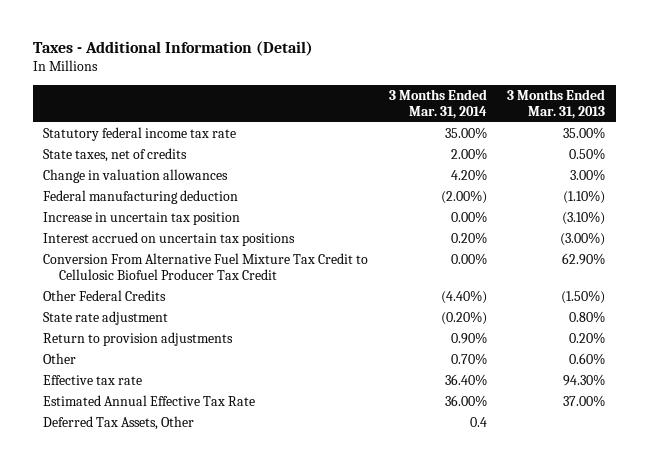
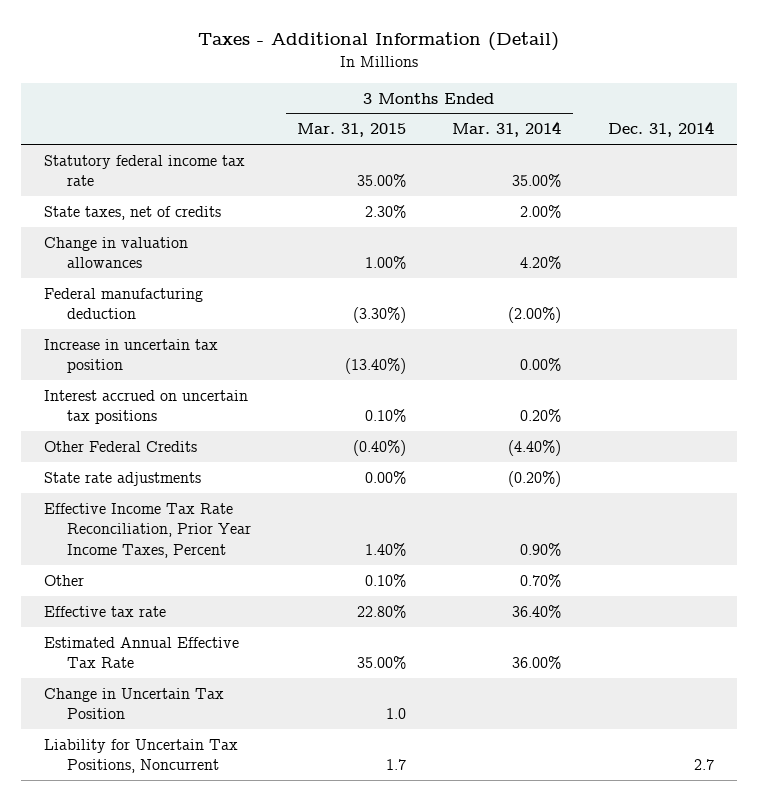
[507,88,606,119] 3 Months Ended Mar. 31, 2013 -> none
none -> [297,123,407,138] Mar. 31, 2015
none -> [607,121,714,138] Dec. 31, 2014
[42,253,368,281] Conversion From Alternative Fuel Mixture Tax Credit to Cellulosic Biofuel Producer Tax Credit -> none
[42,311,168,326] State rate adjustment -> [44,471,202,486] State rate adjustments
[42,332,233,347] Return to provision adjustments -> [44,502,251,558] Effective Income Tax Rate Reconciliation, Prior Year Income Taxes, Percent
[42,416,194,431] Deferred Tax Assets, Other -> none
none -> [44,687,225,720] Change in Uncertain Tax Position
none -> [44,738,239,774] Liability for Uncertain Tax Positions, Noncurrent

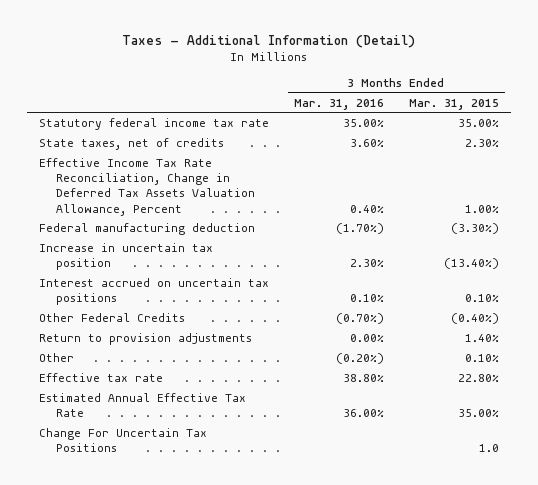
[452,121,562,138] Mar. 31, 2014 -> none
[607,121,714,138] Dec. 31, 2014 -> none
none -> [293,98,384,110] Mar. 31, 2016
[44,236,189,269] Change in valuation allowances -> [39,157,256,216] Effective Income Tax Rate Reconciliation, Change in Deferred Tax Assets Valuation Allowance, Percent
[44,471,202,486] State rate adjustments -> none
[44,502,251,558] Effective Income Tax Rate Reconciliation, Prior Year Income Taxes, Percent -> none
none -> [39,332,253,345] Return to provision adjustments
[44,738,239,774] Liability for Uncertain Tax Positions, Noncurrent -> none
[44,687,225,720] Change in Uncertain Tax Position -> [39,427,208,453] Change For Uncertain Tax Positions

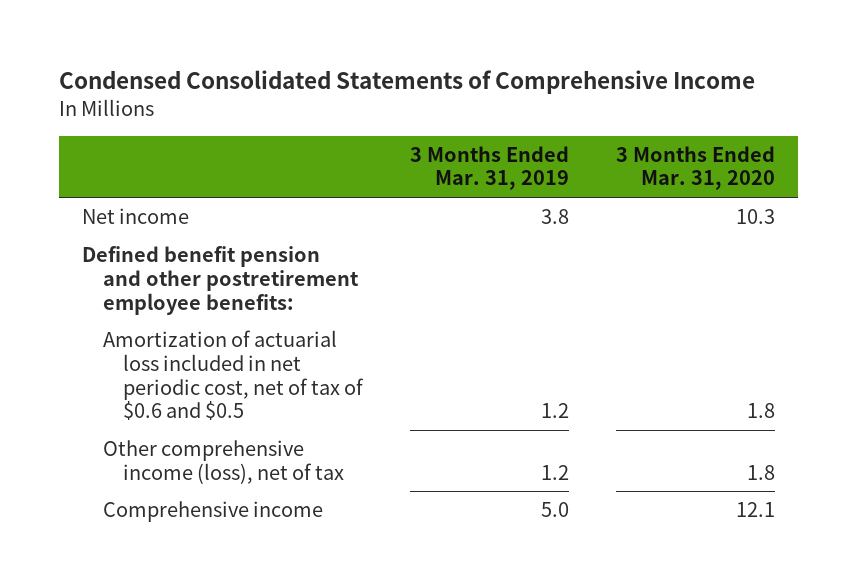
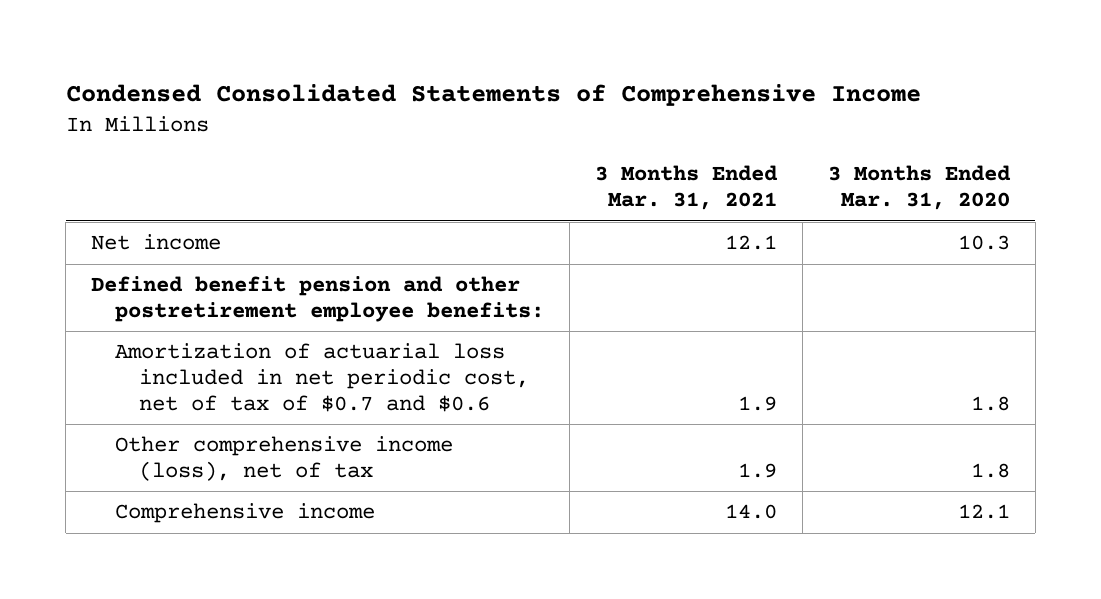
[410,145,570,191] 3 Months Ended Mar. 31, 2019 -> none
none -> [594,165,778,211] 3 Months Ended Mar. 31, 2021
[102,330,365,421] Amortization of actuarial loss included in net periodic cost, net of tax of $0.6 and $0.5 -> [114,343,529,413] Amortization of actuarial loss included in net periodic cost, net of tax of $0.7 and $0.6

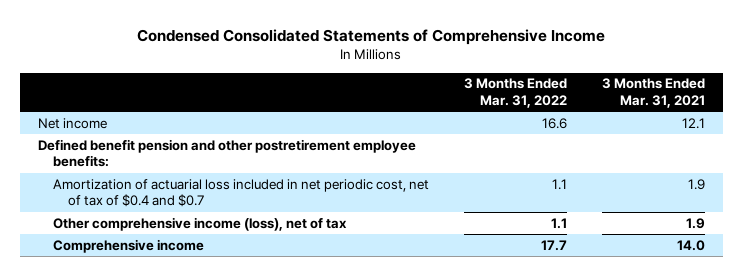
[827,165,1011,211] 3 Months Ended Mar. 31, 2020 -> none
none -> [464,78,568,109] 3 Months Ended Mar. 31, 2022
[114,343,529,413] Amortization of actuarial loss included in net periodic cost, net of tax of $0.7 and $0.6 -> [52,178,429,208] Amortization of actuarial loss included in net periodic cost, net of tax of $0.4 and $0.7

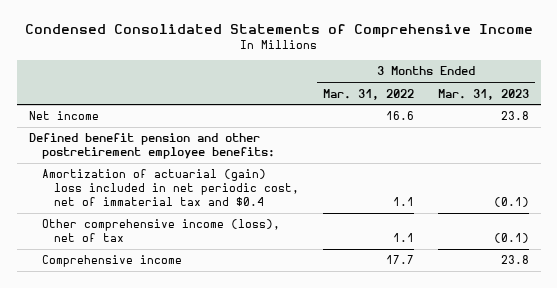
[602,78,706,109] 3 Months Ended Mar. 31, 2021 -> none
none -> [437,88,529,100] Mar. 31, 2023
[52,178,429,208] Amortization of actuarial loss included in net periodic cost, net of tax of $0.4 and $0.7 -> [41,169,300,207] Amortization of actuarial (gain) loss included in net periodic cost, net of immaterial tax and $0.4

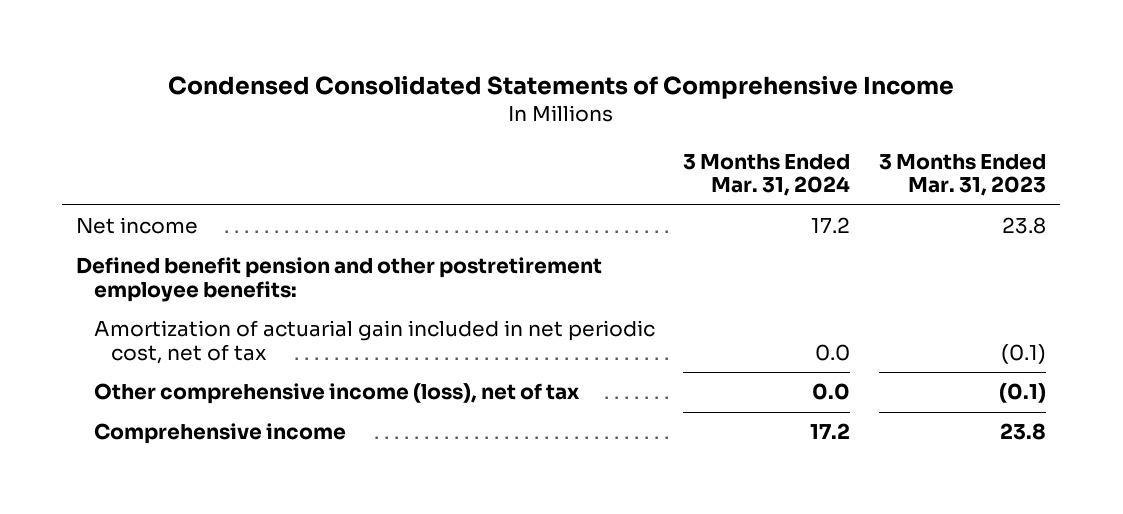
[323,88,415,100] Mar. 31, 2022 -> none
none -> [683,153,851,197] 3 Months Ended Mar. 31, 2024
[41,169,300,207] Amortization of actuarial (gain) loss included in net periodic cost, net of immaterial tax and $0.4 -> [93,320,655,364] Amortization of actuarial gain included in net periodic cost, net of tax

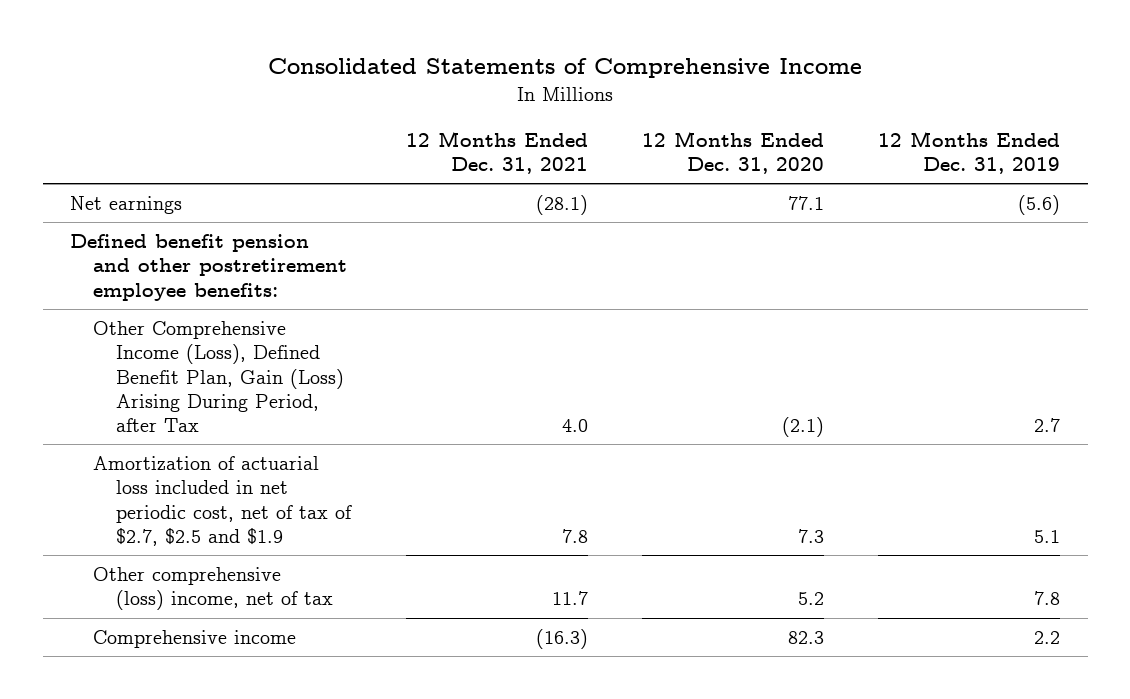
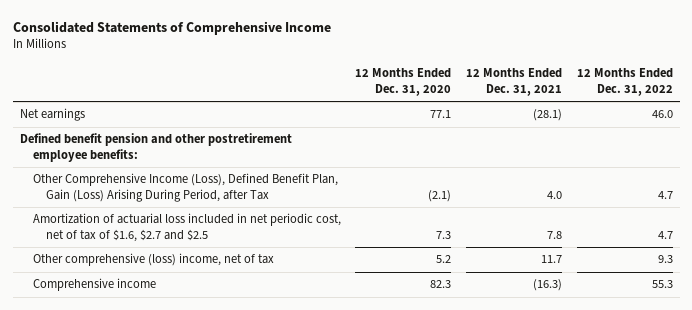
[878,130,1061,175] 12 Months Ended Dec. 31, 2019 -> none
none -> [576,68,673,96] 12 Months Ended Dec. 31, 2022
[93,456,353,546] Amortization of actuarial loss included in net periodic cost, net of tax of $2.7, $2.5 and $1.9 -> [32,213,341,243] Amortization of actuarial loss included in net periodic cost, net of tax of $1.6, $2.7 and $2.5

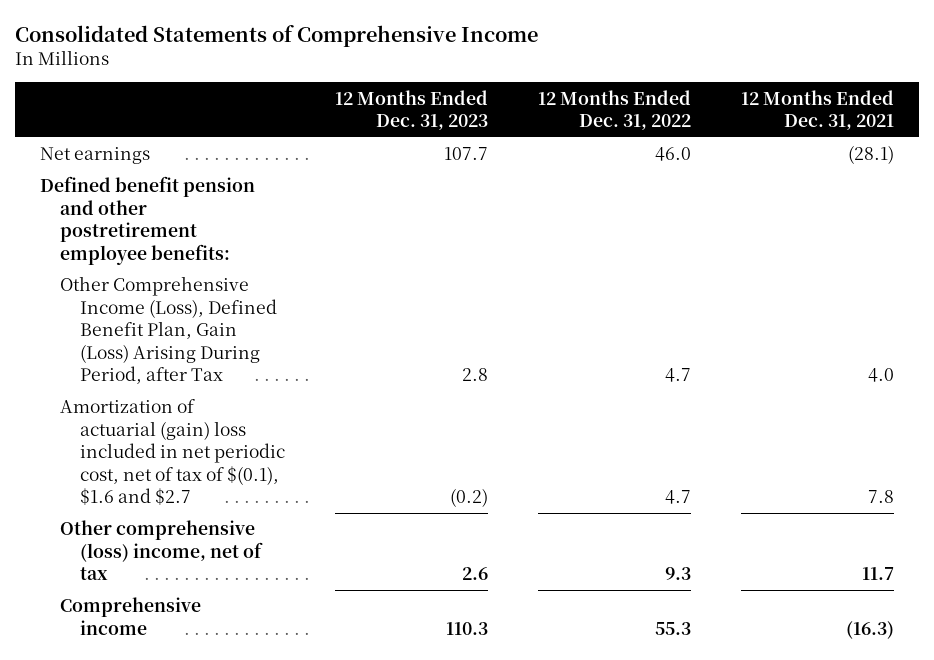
[355,68,452,96] 12 Months Ended Dec. 31, 2020 -> none
none -> [335,89,489,130] 12 Months Ended Dec. 31, 2023
[32,213,341,243] Amortization of actuarial loss included in net periodic cost, net of tax of $1.6, $2.7 and $2.5 -> [59,399,286,505] Amortization of actuarial (gain) loss included in net periodic cost, net of tax of $(0.1), $1.6 and $2.7

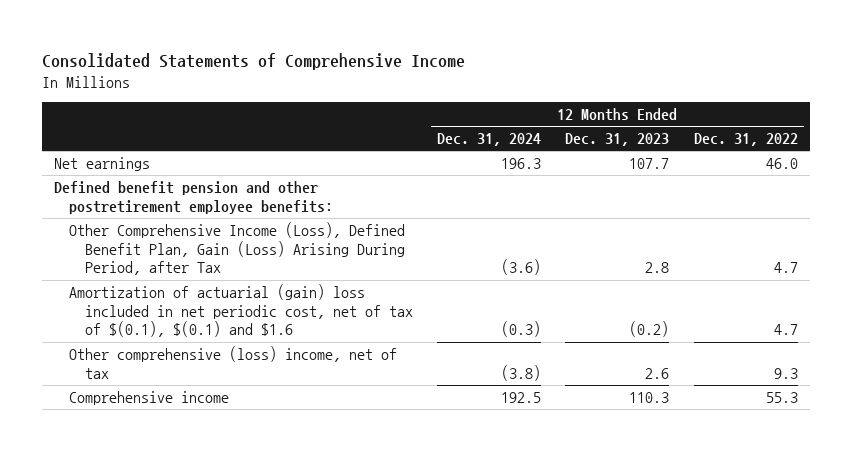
[741,89,895,130] 12 Months Ended Dec. 31, 2021 -> none
none -> [437,133,542,147] Dec. 31, 2024
[59,399,286,505] Amortization of actuarial (gain) loss included in net periodic cost, net of tax of $(0.1), $1.6 and $2.7 -> [69,284,414,338] Amortization of actuarial (gain) loss included in net periodic cost, net of tax of $(0.1), $(0.1) and $1.6

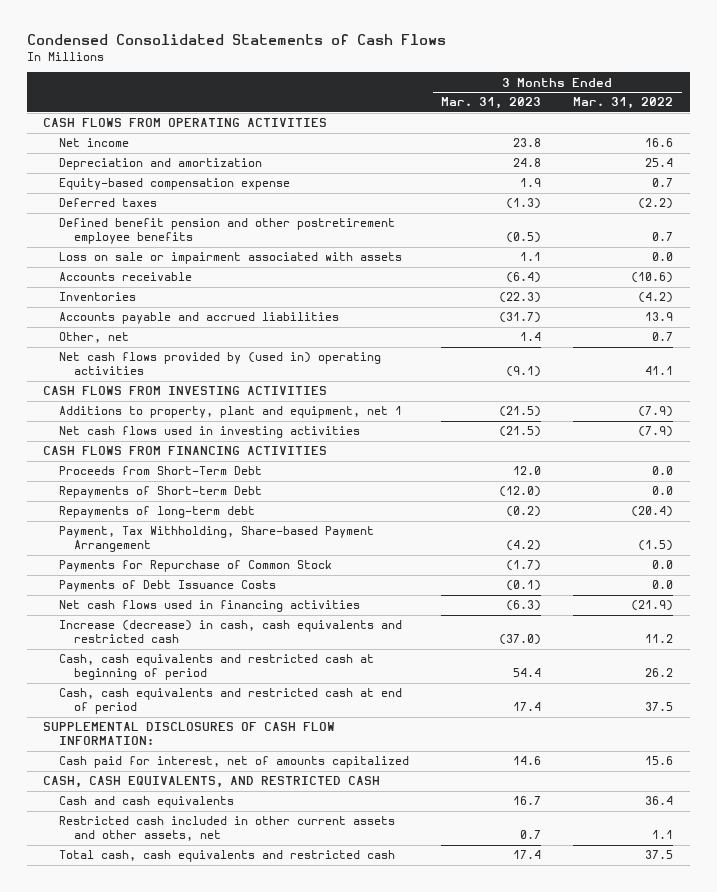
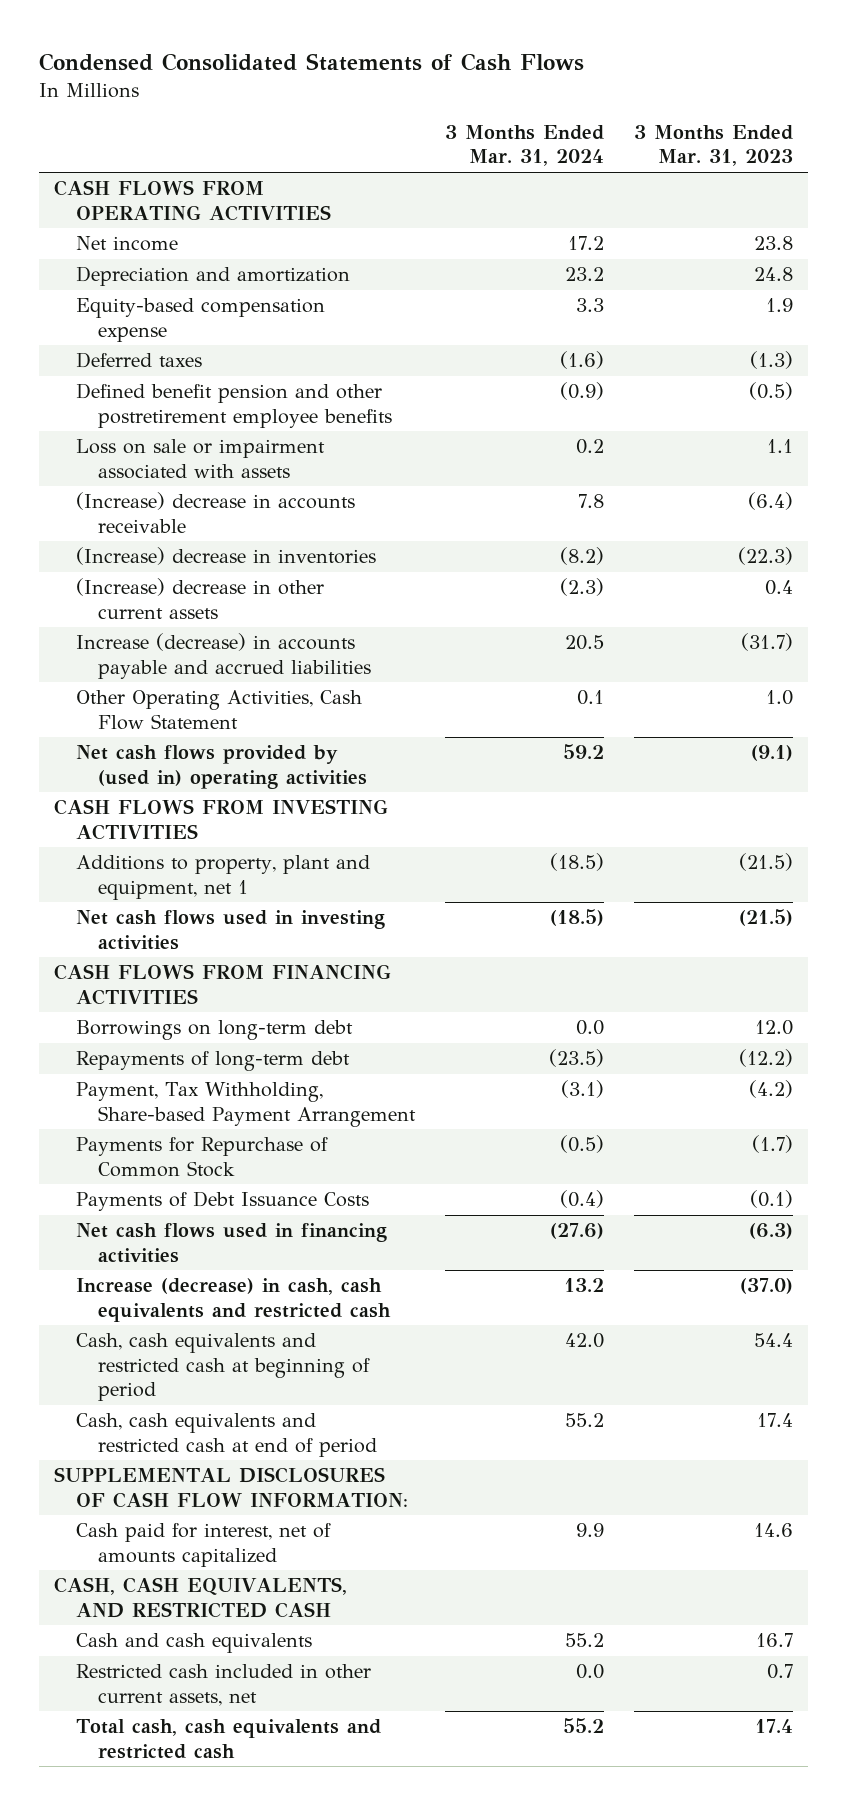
[573,97,674,110] Mar. 31, 2022 -> none
none -> [444,125,604,167] 3 Months Ended Mar. 31, 2024
[58,332,129,344] Other, net -> none
[58,272,192,282] Accounts receivable -> [76,492,356,533] (Increase) decrease in accounts receivable
[58,292,136,302] Inventories -> [76,547,377,566] (Increase) decrease in inventories
none -> [76,578,325,619] (Increase) decrease in other current assets
[58,312,339,325] Accounts payable and accrued liabilities -> [76,633,371,679] Increase (decrease) in accounts payable and accrued liabilities
none -> [76,690,363,730] Other Operating Activities, Cash Flow Statement
[58,466,262,476] Proceeds from Short-Term Debt -> none
[58,486,262,499] Repayments of Short-term Debt -> none
none -> [76,1020,354,1041] Borrowings on long-term debt
[506,506,542,518] (0.2) -> [738,1049,793,1068] (12.2)
[58,816,395,842] Restricted cash included in other current assets and other assets, net -> [76,1664,372,1706] Restricted cash included in other current assets, net

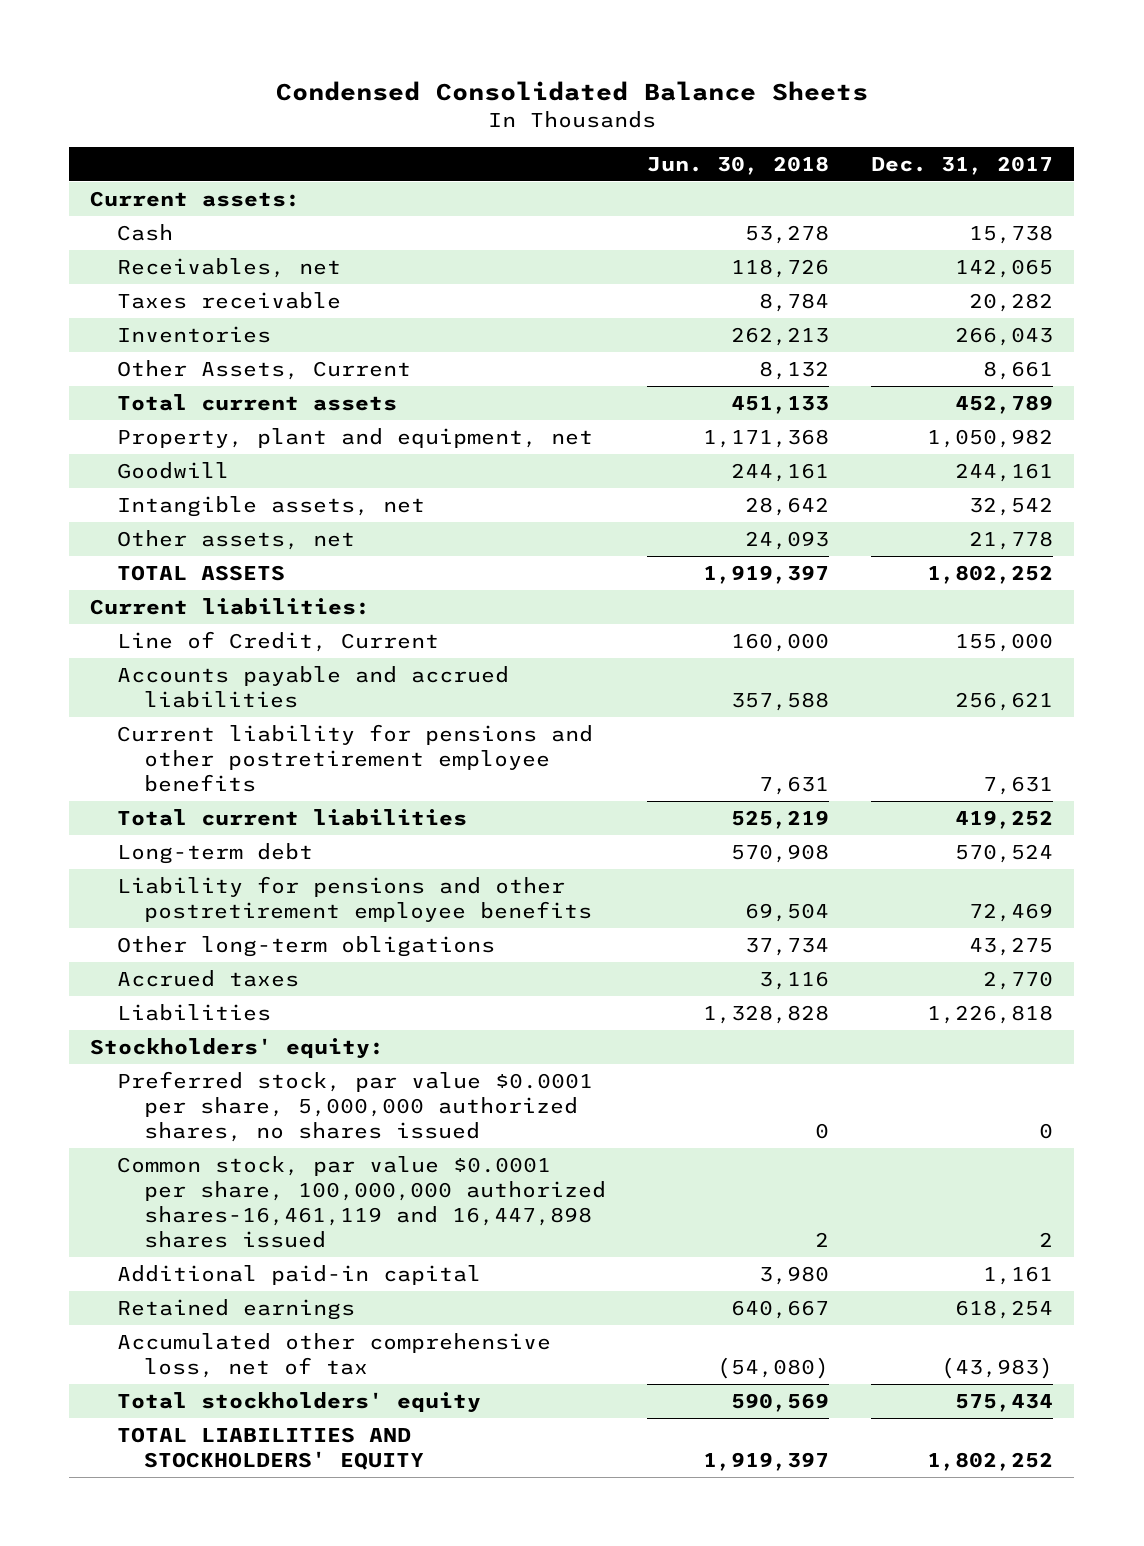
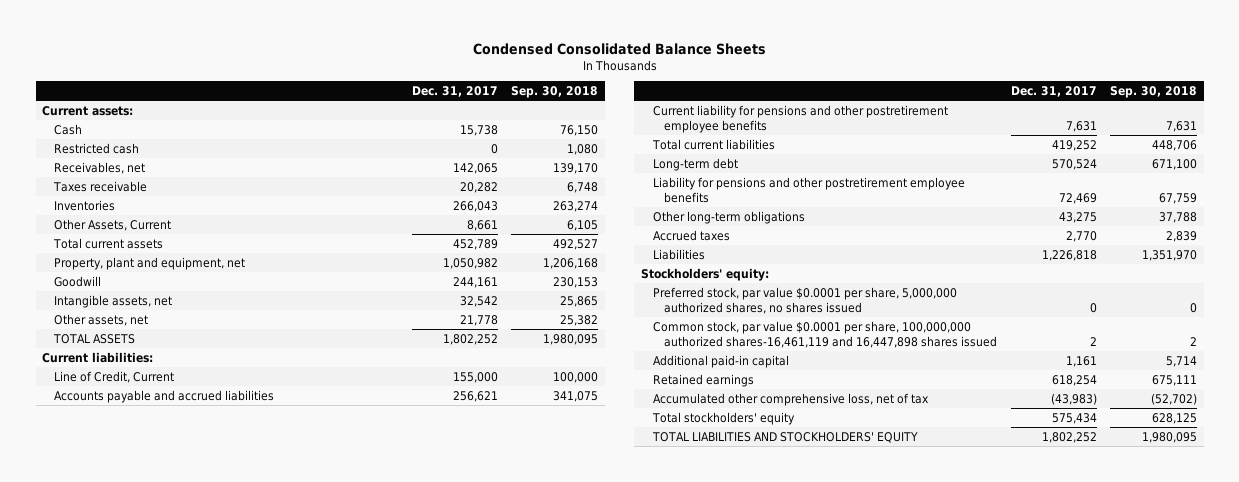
[647,155,830,175] Jun. 30, 2018 -> none
none -> [511,86,599,99] Sep. 30, 2018
none -> [53,142,139,154] Restricted cash

